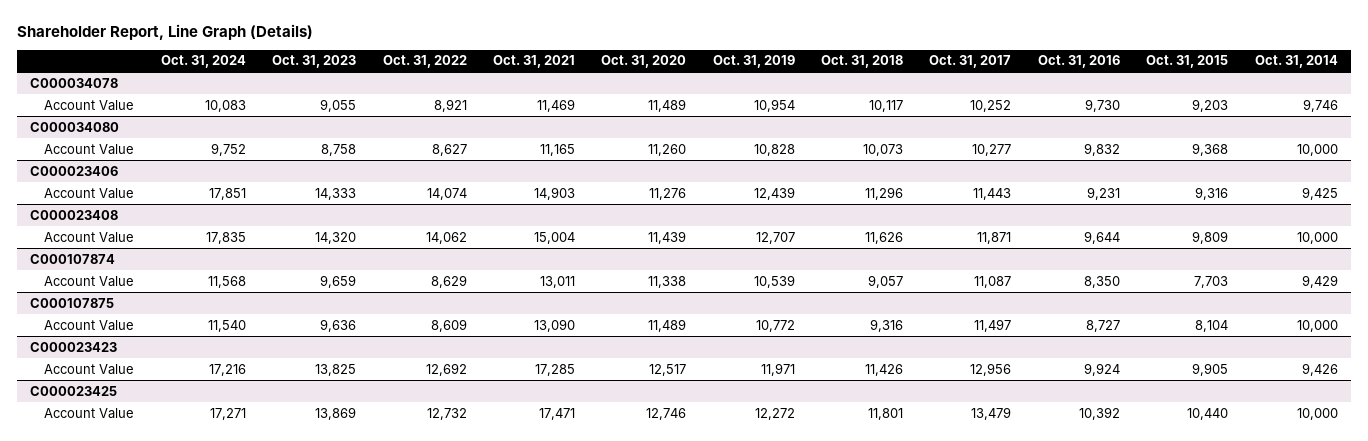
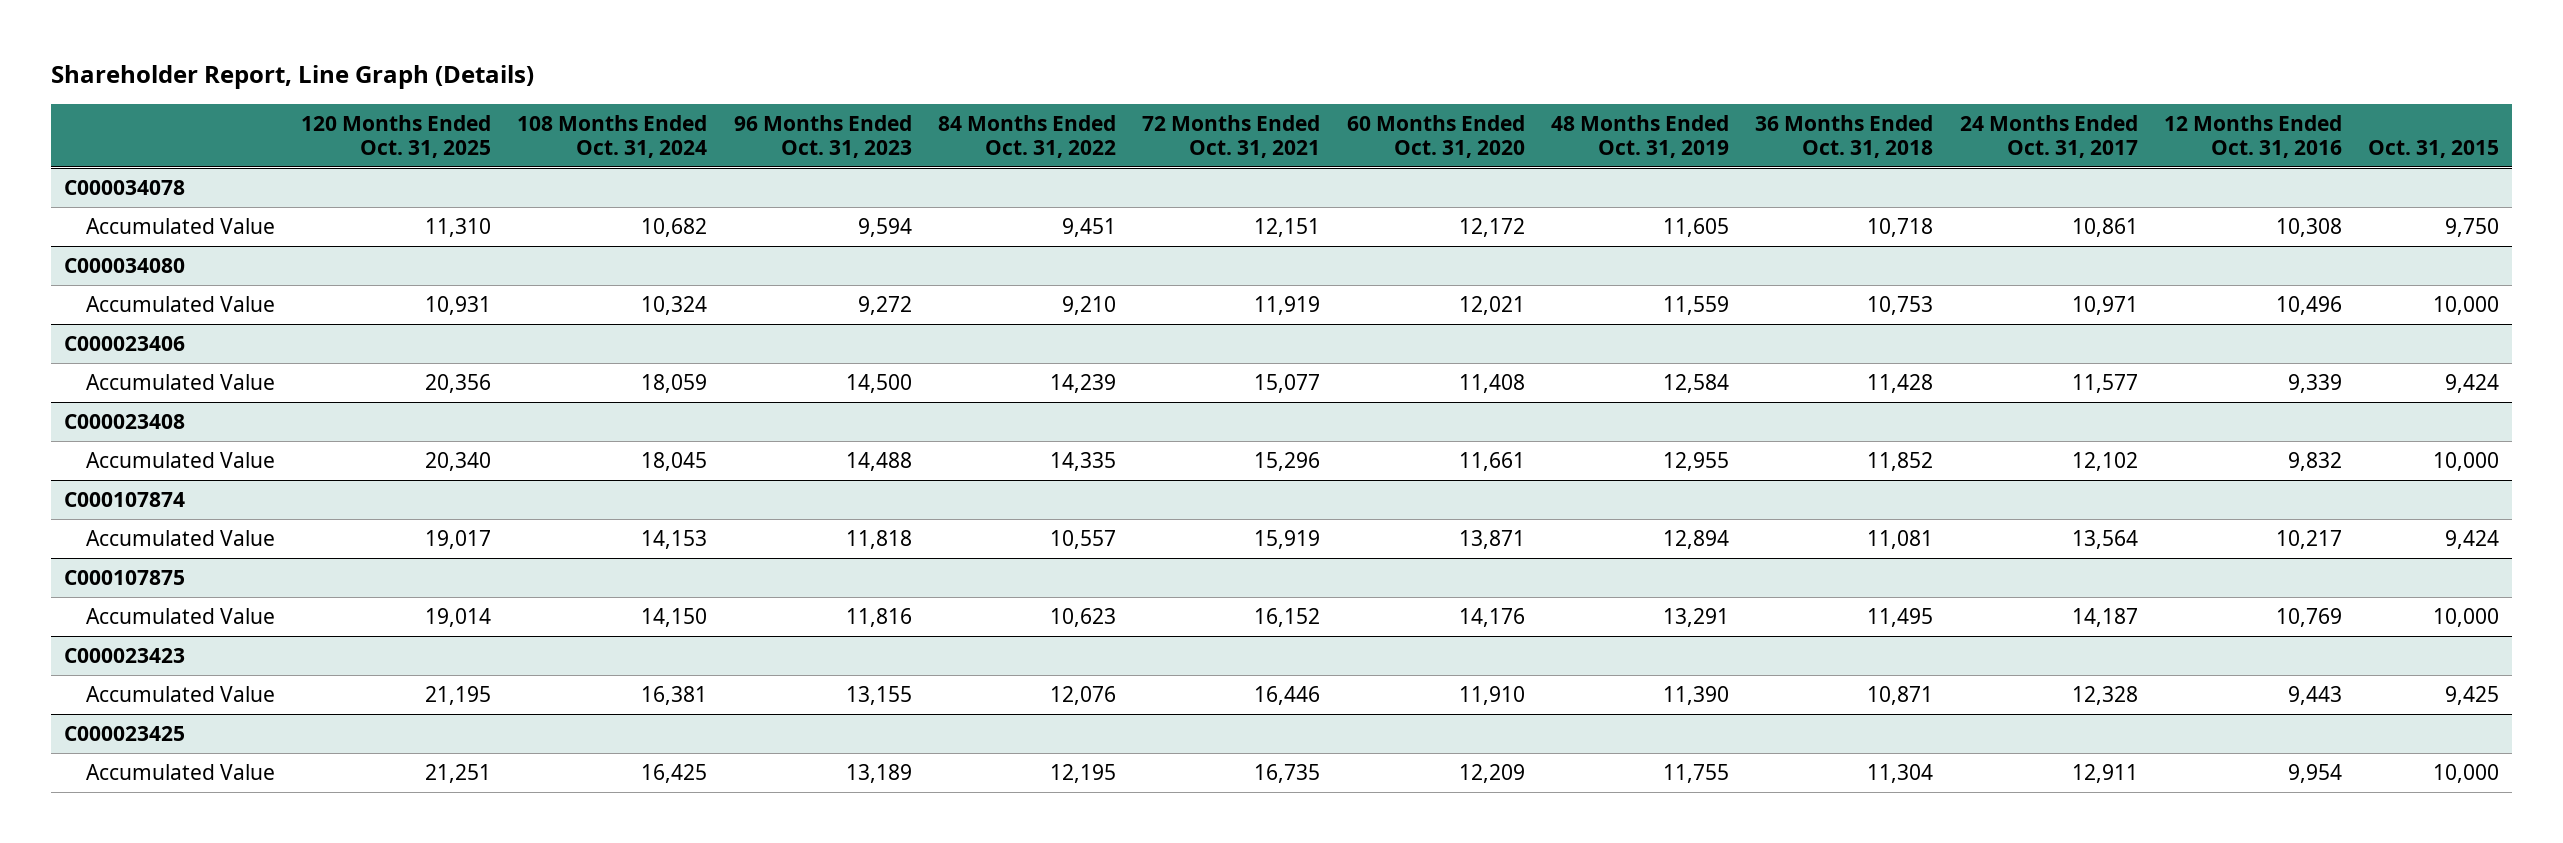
[160,55,246,69] Oct. 31, 2024 -> none
[272,55,357,69] Oct. 31, 2023 -> none
[382,55,467,69] Oct. 31, 2022 -> none
[492,55,575,69] Oct. 31, 2021 -> none
[601,55,687,69] Oct. 31, 2020 -> none
[712,55,795,69] Oct. 31, 2019 -> none
[821,55,904,69] Oct. 31, 2018 -> none
[929,55,1012,69] Oct. 31, 2017 -> none
[1037,55,1120,69] Oct. 31, 2016 -> none
[1254,55,1338,69] Oct. 31, 2014 -> none
none -> [301,114,492,158] 120 Months Ended Oct. 31, 2025
none -> [517,114,708,158] 108 Months Ended Oct. 31, 2024
none -> [733,114,912,158] 96 Months Ended Oct. 31, 2023
none -> [937,114,1116,158] 84 Months Ended Oct. 31, 2022
none -> [1142,114,1321,158] 72 Months Ended Oct. 31, 2021
none -> [1346,114,1525,158] 60 Months Ended Oct. 31, 2020
none -> [1550,114,1729,158] 48 Months Ended Oct. 31, 2019
none -> [1755,114,1934,158] 36 Months Ended Oct. 31, 2018
none -> [1959,114,2138,158] 24 Months Ended Oct. 31, 2017
none -> [2163,114,2342,158] 12 Months Ended Oct. 31, 2016
[44,99,135,111] Account Value -> none
none -> [85,217,275,234] Accumulated Value
[44,143,135,155] Account Value -> none
none -> [85,295,275,312] Accumulated Value
[44,187,135,199] Account Value -> none
none -> [85,373,275,390] Accumulated Value
[44,231,135,243] Account Value -> none
none -> [85,451,275,468] Accumulated Value
[44,275,135,287] Account Value -> none
none -> [85,529,275,546] Accumulated Value
[44,319,135,331] Account Value -> none
none -> [85,607,275,624] Accumulated Value
[44,363,135,375] Account Value -> none
none -> [85,685,275,702] Accumulated Value
[44,407,135,419] Account Value -> none
none -> [85,763,275,780] Accumulated Value

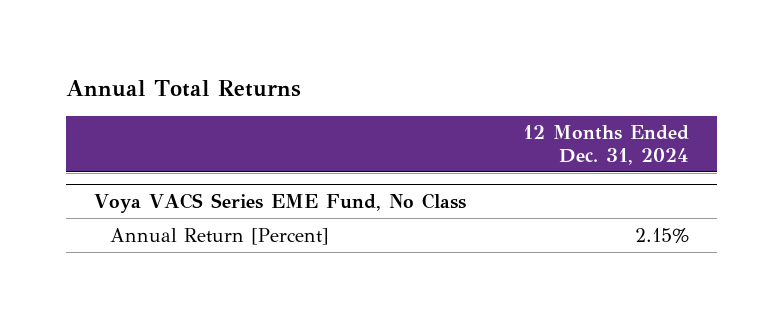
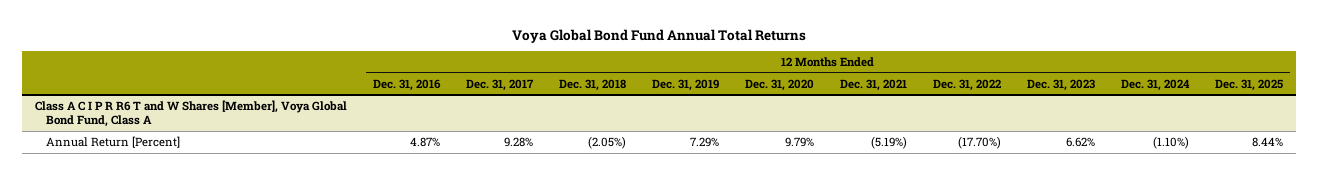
[66,80,302,98] Annual Total Returns -> [511,28,806,43] Voya Global Bond Fund Annual Total Returns
none -> [372,78,441,91] Dec. 31, 2016
none -> [465,78,534,91] Dec. 31, 2017
none -> [558,78,626,91] Dec. 31, 2018
none -> [651,78,719,91] Dec. 31, 2019
none -> [744,78,814,91] Dec. 31, 2020
none -> [839,78,907,91] Dec. 31, 2021
none -> [932,78,1001,91] Dec. 31, 2022
none -> [1026,78,1095,91] Dec. 31, 2023
none -> [1215,78,1284,91] Dec. 31, 2025
[94,192,467,213] Voya VACS Series EME Fund, No Class -> none
none -> [34,99,347,128] Class A C I P R R6 T and W Shares [Member], Voya Global Bond Fund, Class A
[634,227,689,243] 2.15% -> [1152,135,1189,149] (1.10%)

